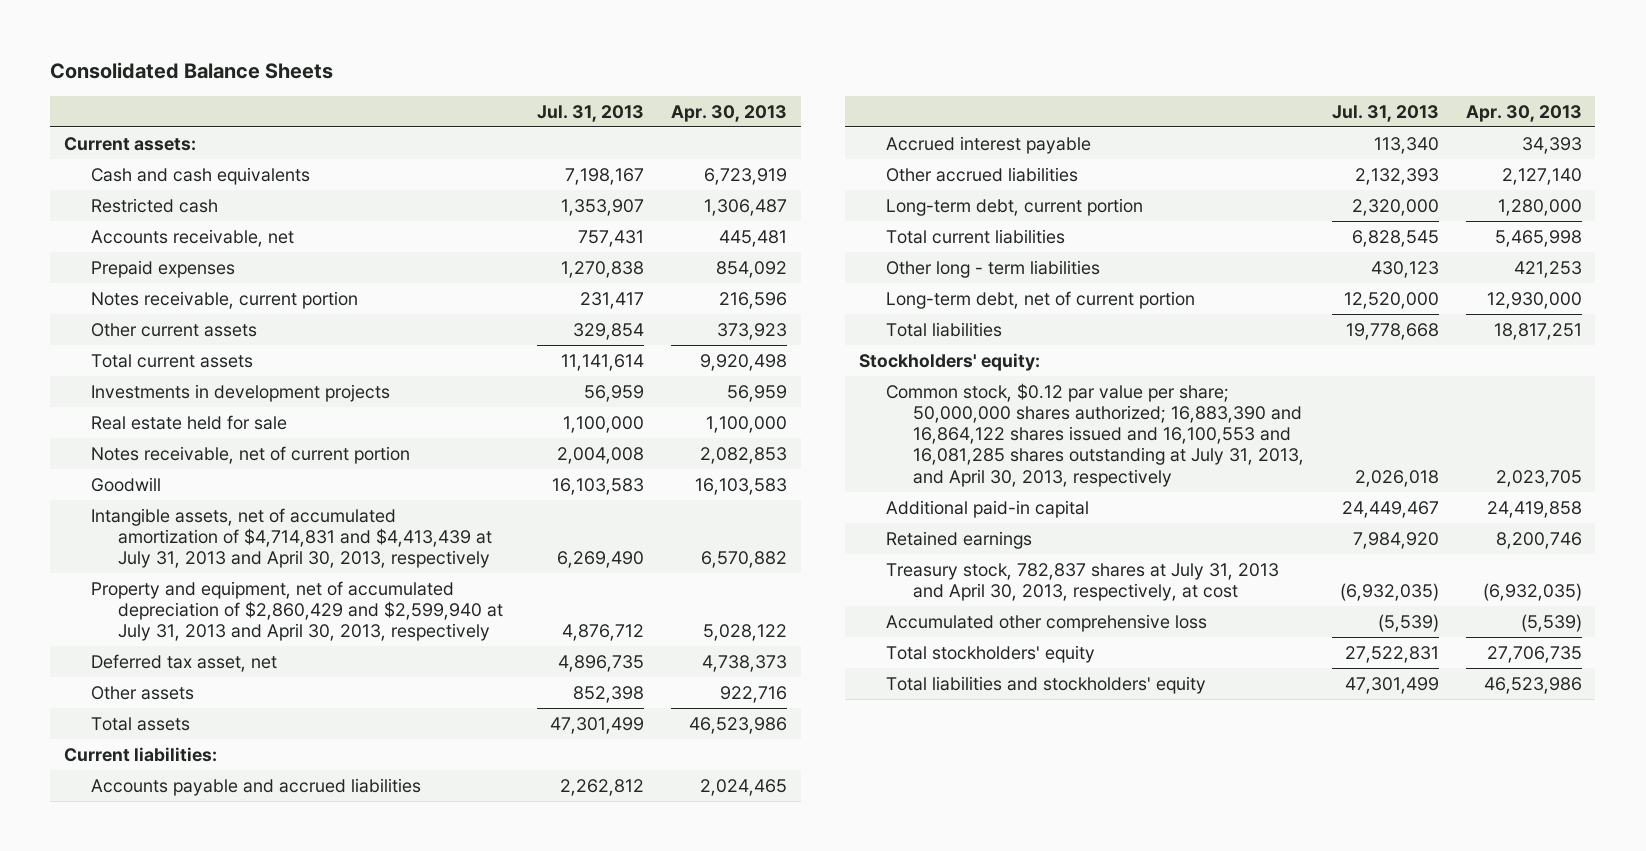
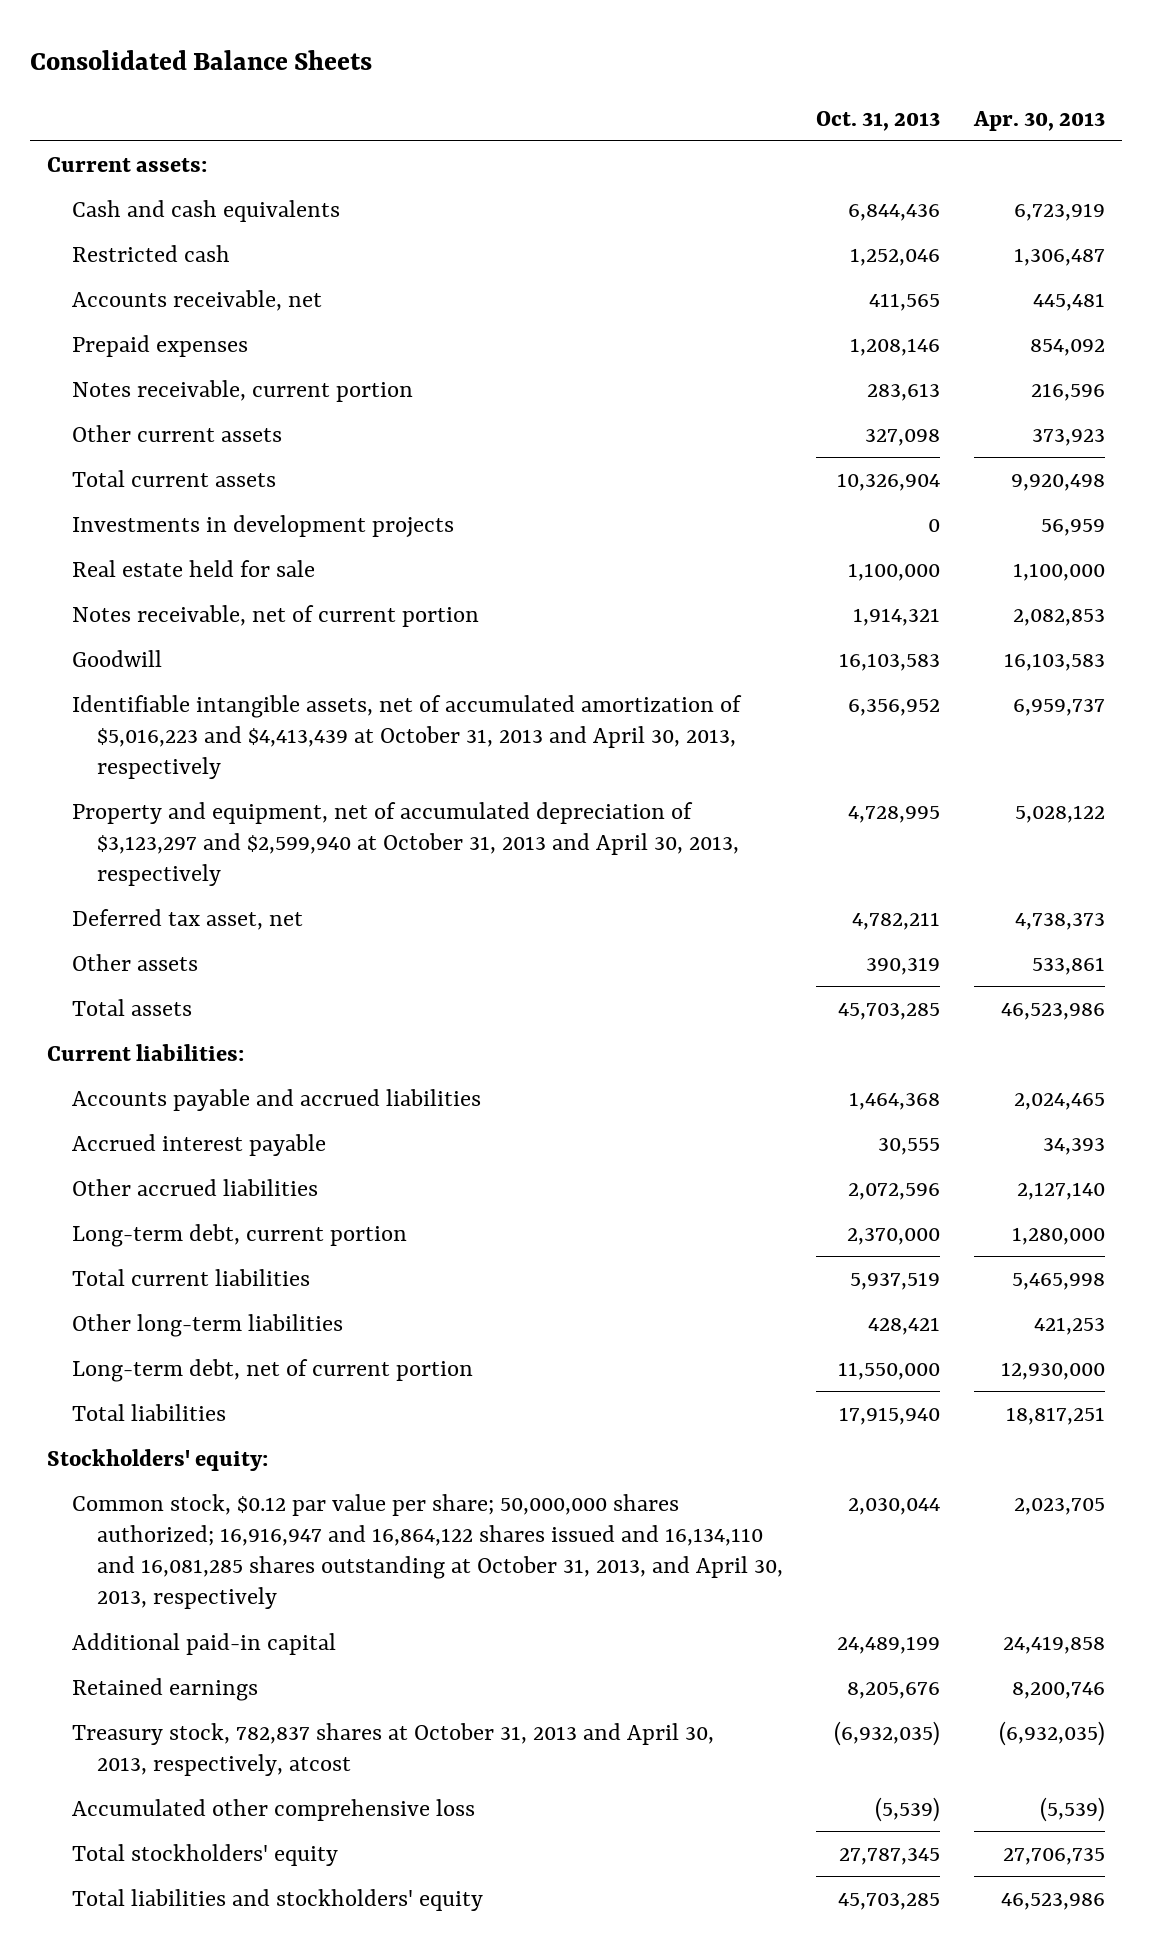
[536,104,644,122] Jul. 31, 2013 -> none
none -> [816,110,941,131] Oct. 31, 2013
[91,507,493,569] Intangible assets, net of accumulated amortization of $4,714,831 and $4,413,439 at July 31, 2013 and April 30, 2013, respectively -> [72,694,743,780] Identifiable intangible assets, net of accumulated amortization of $5,016,223 and $4,413,439 at October 31, 2013 and April 30, 2013, respectively
[700,551,787,569] 6,570,882 -> [1012,698,1105,716] 6,959,737
[91,580,504,642] Property and equipment, net of accumulated depreciation of $2,860,429 and $2,599,940 at July 31, 2013 and April 30, 2013, respectively -> [72,801,740,887] Property and equipment, net of accumulated depreciation of $3,123,297 and $2,599,940 at October 31, 2013 and April 30, 2013, respectively
[719,685,787,703] 922,716 -> [1031,956,1105,975] 533,861
[886,259,1101,278] Other long - term liabilities -> [72,1313,344,1337] Other long-term liabilities
[886,382,1305,487] Common stock, $0.12 par value per share; 50,000,000 shares authorized; 16,883,390 and 16,864,122 shares issued and 16,100,553 and 16,081,285 shares outstanding at July 31, 2013, and April 30, 2013, respectively -> [72,1493,784,1610] Common stock, $0.12 par value per share; 50,000,000 shares authorized; 16,916,947 and 16,864,122 shares issued and 16,134,110 and 16,081,285 shares outstanding at October 31, 2013, and April 30, 2013, respectively
[886,562,1280,601] Treasury stock, 782,837 shares at July 31, 2013 and April 30, 2013, respectively, at cost -> [72,1722,715,1777] Treasury stock, 782,837 shares at October 31, 2013 and April 30, 2013, respectively, atcost

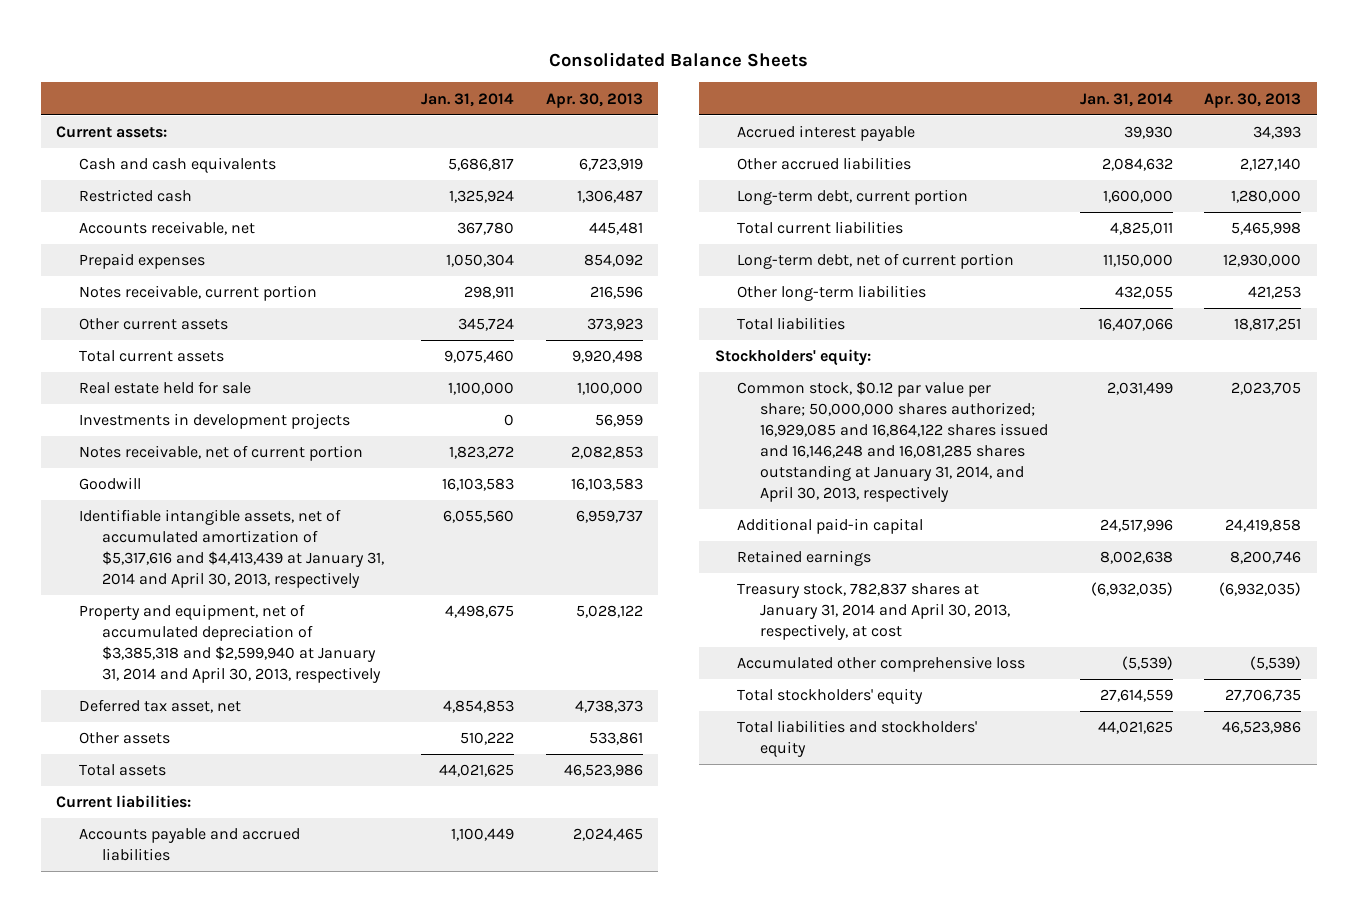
[816,110,941,131] Oct. 31, 2013 -> none
none -> [421,92,515,107] Jan. 31, 2014
[72,514,455,537] Investments in development projects -> [79,413,351,430] Investments in development projects
[72,694,743,780] Identifiable intangible assets, net of accumulated amortization of $5,016,223 and $4,413,439 at October 31, 2013 and April 30, 2013, respectively -> [79,509,384,588] Identifiable intangible assets, net of accumulated amortization of $5,317,616 and $4,413,439 at January 31, 2014 and April 30, 2013, respectively
[72,801,740,887] Property and equipment, net of accumulated depreciation of $3,123,297 and $2,599,940 at October 31, 2013 and April 30, 2013, respectively -> [79,604,381,683] Property and equipment, net of accumulated depreciation of $3,385,318 and $2,599,940 at January 31, 2014 and April 30, 2013, respectively
[72,1313,344,1337] Other long-term liabilities -> [737,285,927,302] Other long-term liabilities
[72,1493,784,1610] Common stock, $0.12 par value per share; 50,000,000 shares authorized; 16,916,947 and 16,864,122 shares issued and 16,134,110 and 16,081,285 shares outstanding at October 31, 2013, and April 30, 2013, respectively -> [737,381,1049,502] Common stock, $0.12 par value per share; 50,000,000 shares authorized; 16,929,085 and 16,864,122 shares issued and 16,146,248 and 16,081,285 shares outstanding at January 31, 2014, and April 30, 2013, respectively
[72,1722,715,1777] Treasury stock, 782,837 shares at October 31, 2013 and April 30, 2013, respectively, atcost -> [737,583,1011,641] Treasury stock, 782,837 shares at January 31, 2014 and April 30, 2013, respectively, at cost

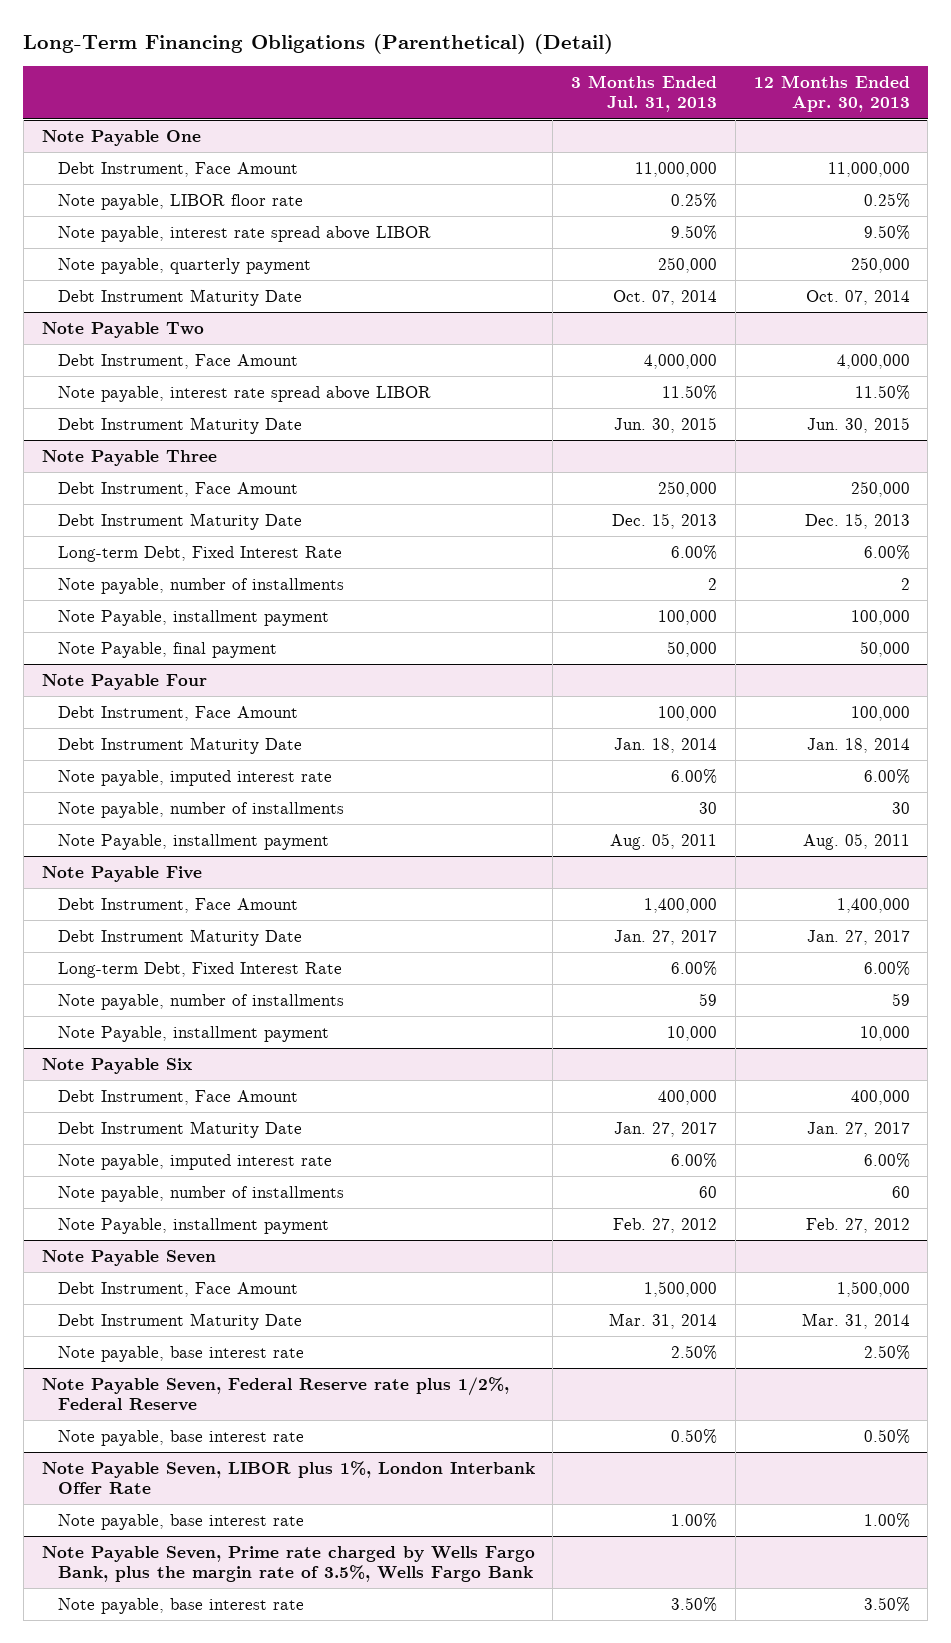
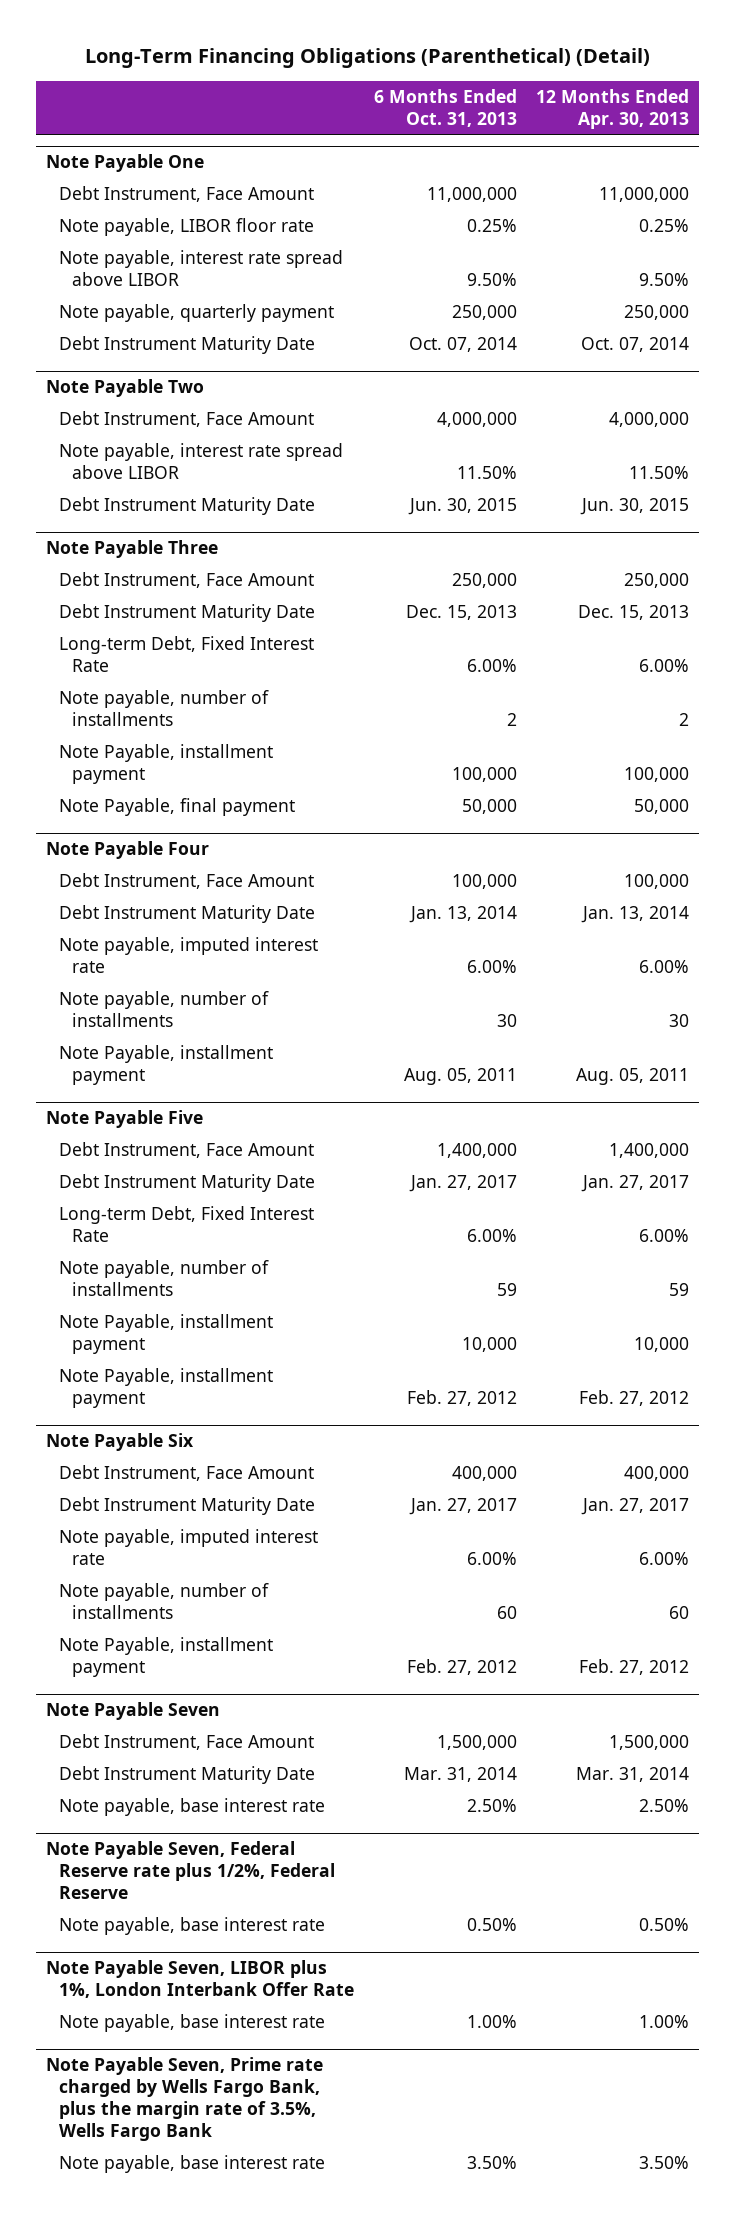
[571,75,718,113] 3 Months Ended Jul. 31, 2013 -> none
none -> [373,88,517,127] 6 Months Ended Oct. 31, 2013
[806,737,910,753] Jan. 18, 2014 -> [581,906,690,924] Jan. 13, 2014
none -> [59,1368,274,1409] Note Payable, installment payment

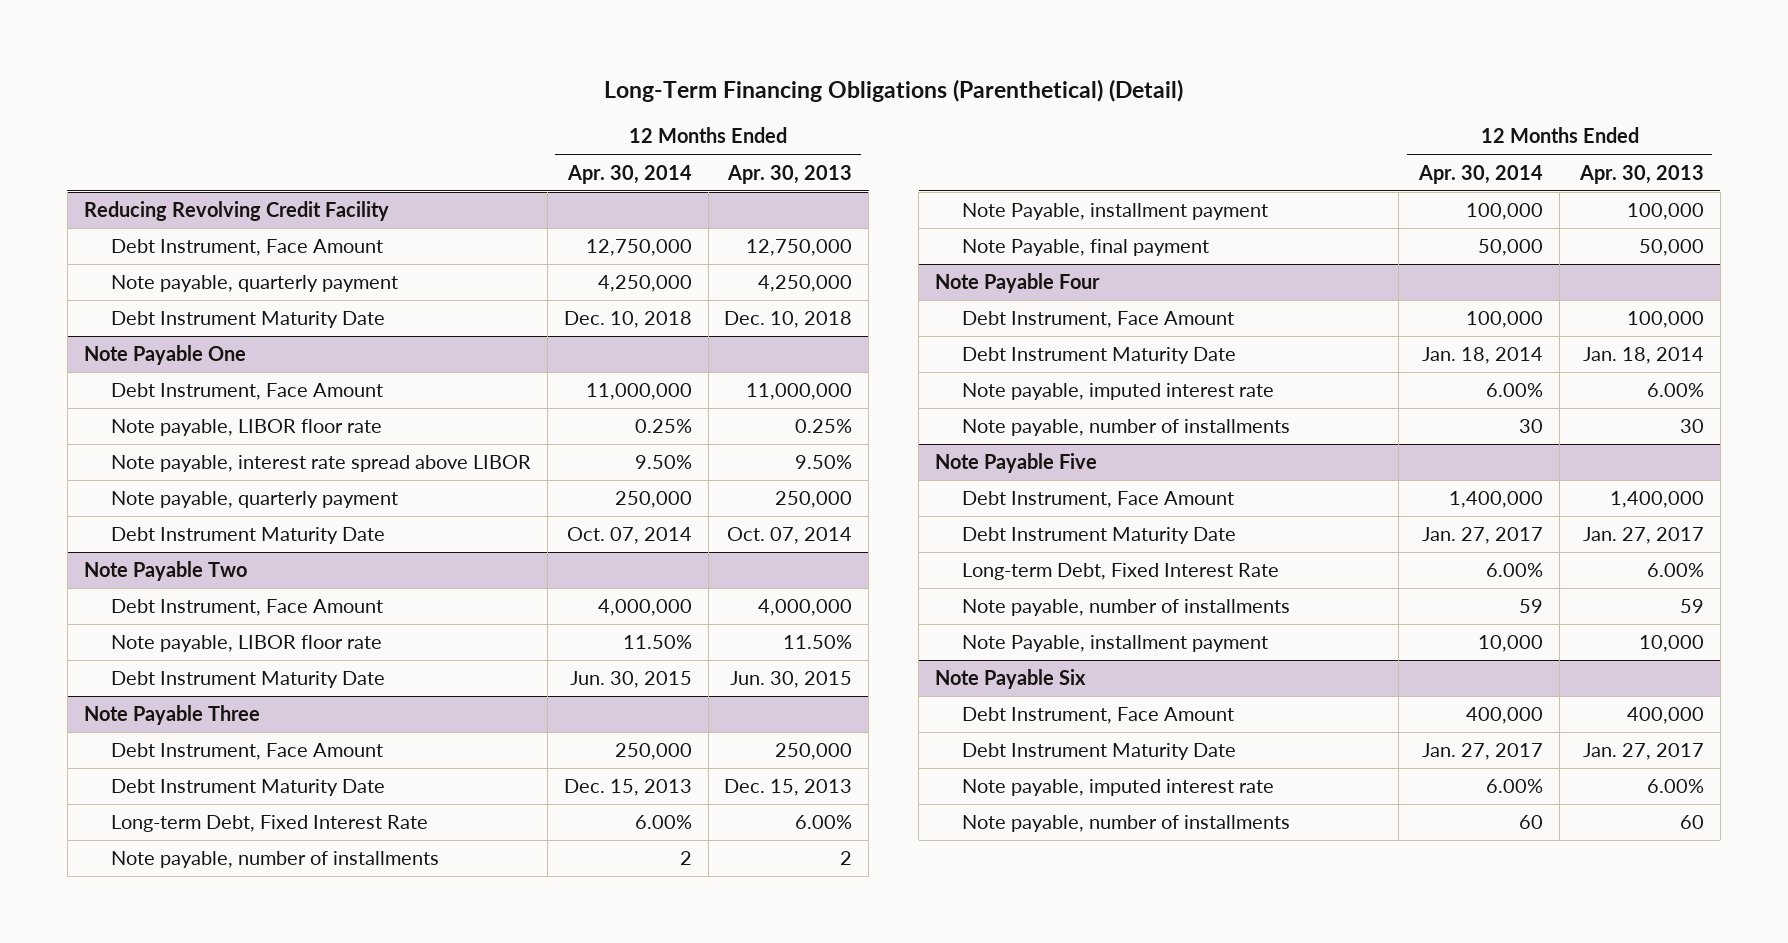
[373,88,517,127] 6 Months Ended Oct. 31, 2013 -> none
none -> [566,164,692,184] Apr. 30, 2014
none -> [83,201,389,222] Reducing Revolving Credit Facility
none -> [110,239,383,257] Debt Instrument, Face Amount
none -> [110,275,398,293] Note payable, quarterly payment
none -> [110,311,385,329] Debt Instrument Maturity Date
[59,443,344,480] Note payable, interest rate spread above LIBOR -> [110,635,382,653] Note payable, LIBOR floor rate
[581,906,690,924] Jan. 13, 2014 -> [1583,347,1705,365] Jan. 18, 2014
[59,1045,274,1086] Note Payable, installment payment -> none
[59,1368,274,1409] Note Payable, installment payment -> none
[59,1637,274,1678] Note Payable, installment payment -> none
[46,1702,221,1721] Note Payable Seven -> none
[59,1734,315,1751] Debt Instrument, Face Amount -> none
[59,1766,316,1785] Debt Instrument Maturity Date -> none
[59,1798,326,1817] Note payable, base interest rate -> none
[46,1841,336,1900] Note Payable Seven, Federal Reserve rate plus 1/2%, Federal Reserve -> none
[59,1917,326,1936] Note payable, base interest rate -> none
[46,1960,355,1999] Note Payable Seven, LIBOR plus 1%, London Interbank Offer Rate -> none
[59,2014,326,2033] Note payable, base interest rate -> none
[46,2057,324,2142] Note Payable Seven, Prime rate charged by Wells Fargo Bank, plus the margin rate of 3.5%, Wells Fargo Bank -> none
[59,2155,326,2174] Note payable, base interest rate -> none

